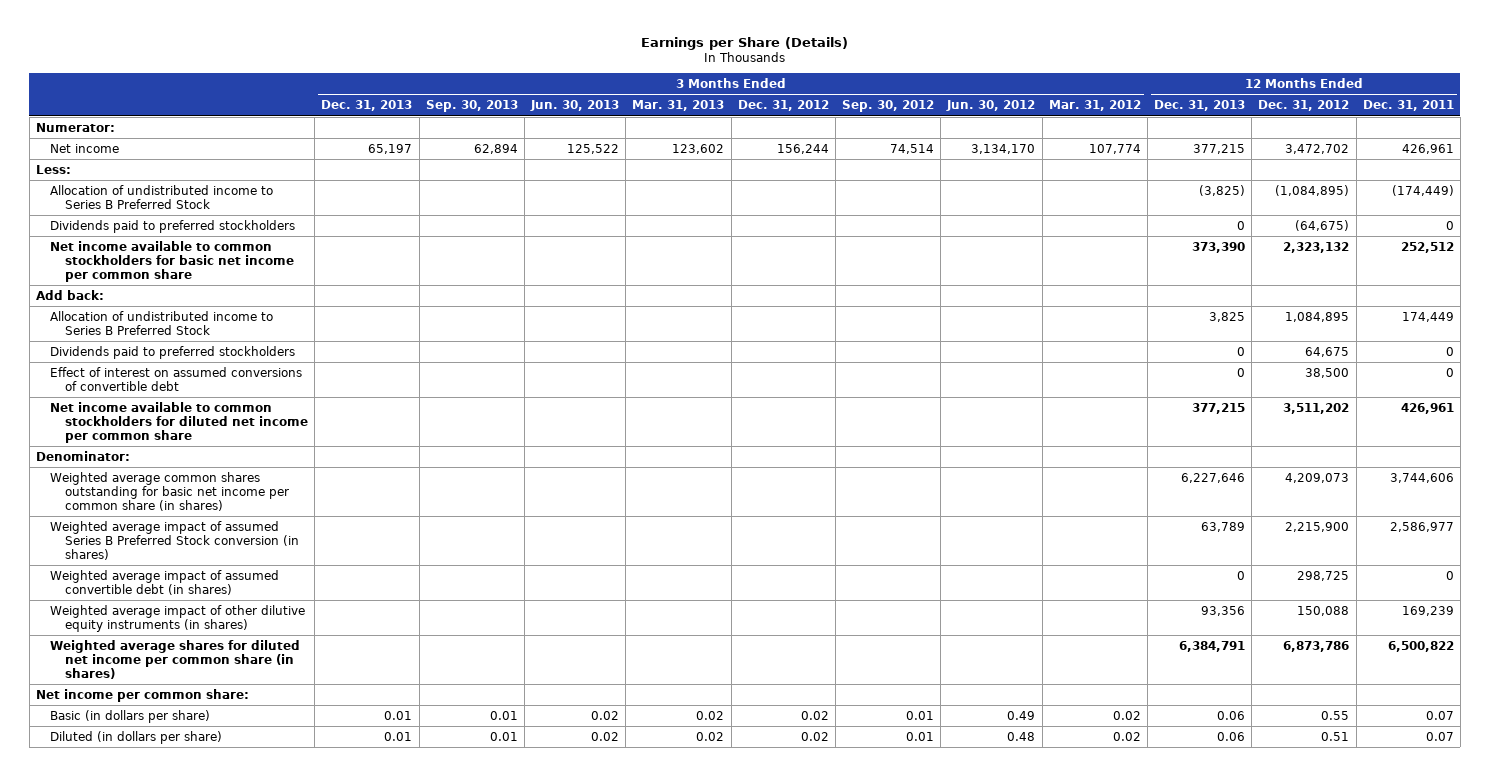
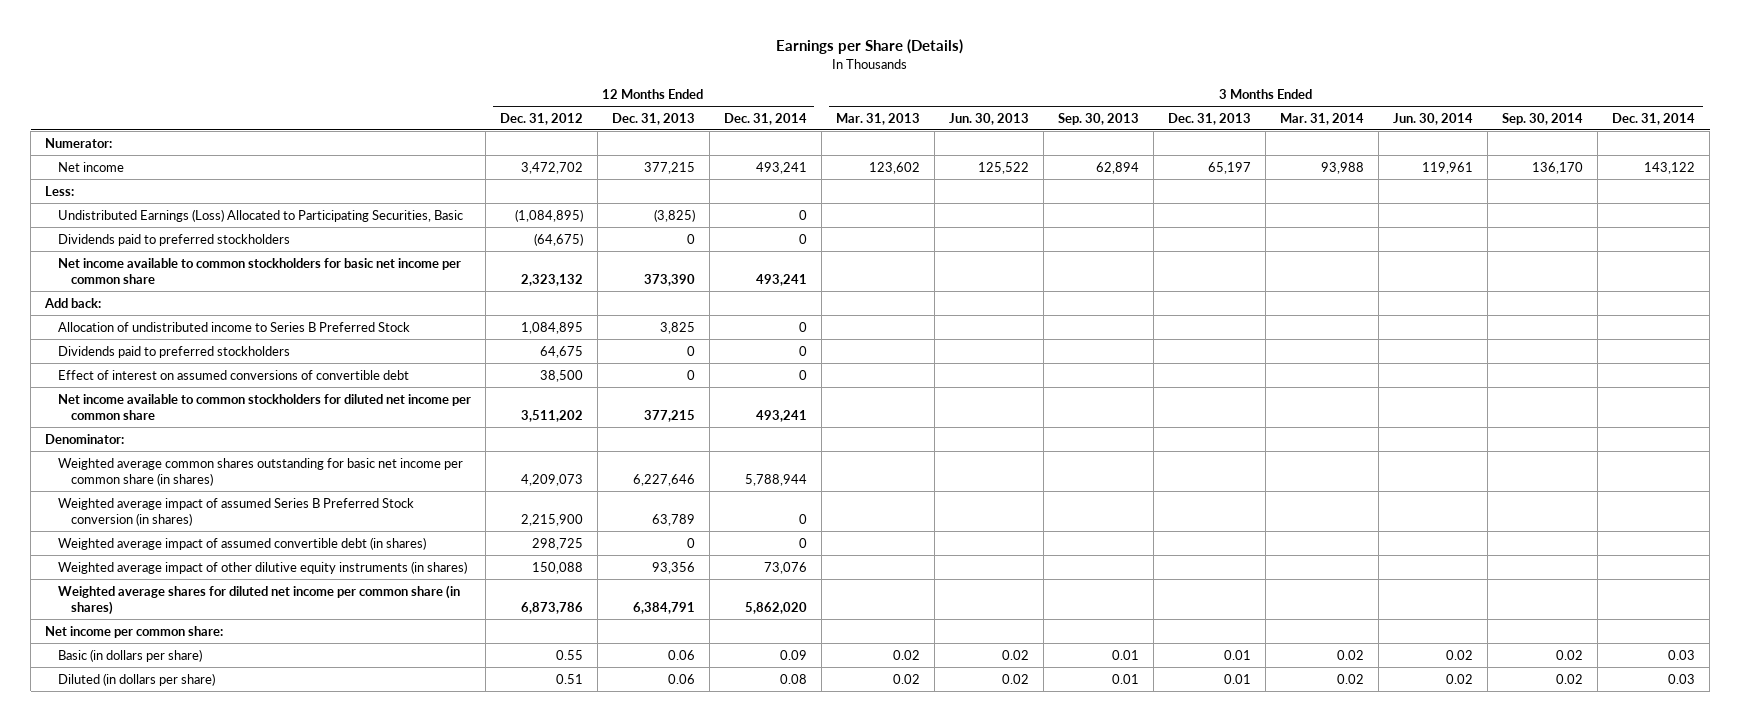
[737,100,829,112] Dec. 31, 2012 -> none
[842,100,935,113] Sep. 30, 2012 -> none
[946,100,1036,112] Jun. 30, 2012 -> none
[1048,100,1141,112] Mar. 31, 2012 -> none
[1362,100,1454,112] Dec. 31, 2011 -> none
none -> [723,112,807,125] Dec. 31, 2014
none -> [1280,112,1365,125] Mar. 31, 2014
none -> [1393,112,1474,125] Jun. 30, 2014
none -> [1502,112,1584,125] Sep. 30, 2014
none -> [1612,112,1696,125] Dec. 31, 2014
[50,184,274,209] Allocation of undistributed income to Series B Preferred Stock -> [57,208,463,222] Undistributed Earnings (Loss) Allocated to Participating Securities, Basic

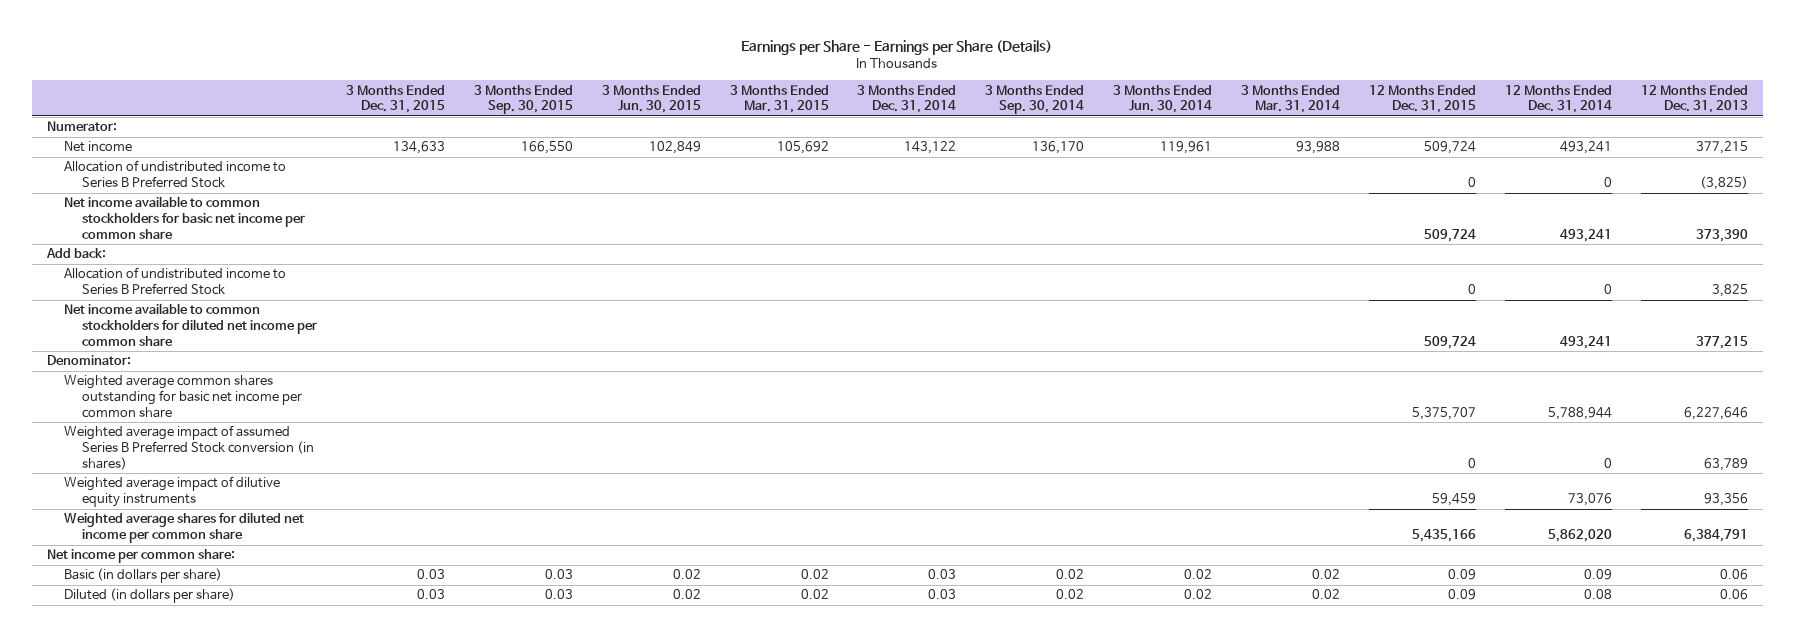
[776,39,964,55] Earnings per Share (Details) -> [741,40,1053,56] Earnings per Share - Earnings per Share (Details)
[499,112,583,125] Dec. 31, 2012 -> none
[836,112,921,125] Mar. 31, 2013 -> none
[949,112,1030,125] Jun. 30, 2013 -> none
[1058,112,1140,125] Sep. 30, 2013 -> none
[1168,112,1252,125] Dec. 31, 2013 -> none
none -> [345,84,445,114] 3 Months Ended Dec. 31, 2015
none -> [473,84,573,115] 3 Months Ended Sep. 30, 2015
none -> [601,84,701,114] 3 Months Ended Jun. 30, 2015
none -> [729,84,829,114] 3 Months Ended Mar. 31, 2015
none -> [1369,84,1477,114] 12 Months Ended Dec. 31, 2015
[45,185,75,196] Less: -> none
[57,233,290,246] Dividends paid to preferred stockholders -> none
[57,208,463,222] Undistributed Earnings (Loss) Allocated to Participating Securities, Basic -> [64,160,287,189] Allocation of undistributed income to Series B Preferred Stock
[57,345,290,358] Dividends paid to preferred stockholders -> none
[57,369,409,380] Effect of interest on assumed conversions of convertible debt -> none
[57,457,463,487] Weighted average common shares outstanding for basic net income per common share (in shares) -> [64,375,302,418] Weighted average common shares outstanding for basic net income per common share
[57,536,426,550] Weighted average impact of assumed convertible debt (in shares) -> none
[57,560,467,574] Weighted average impact of other dilutive equity instruments (in shares) -> [64,476,281,508] Weighted average impact of dilutive equity instruments
[57,584,460,616] Weighted average shares for diluted net income per common share (in shares) -> [64,512,305,544] Weighted average shares for diluted net income per common share

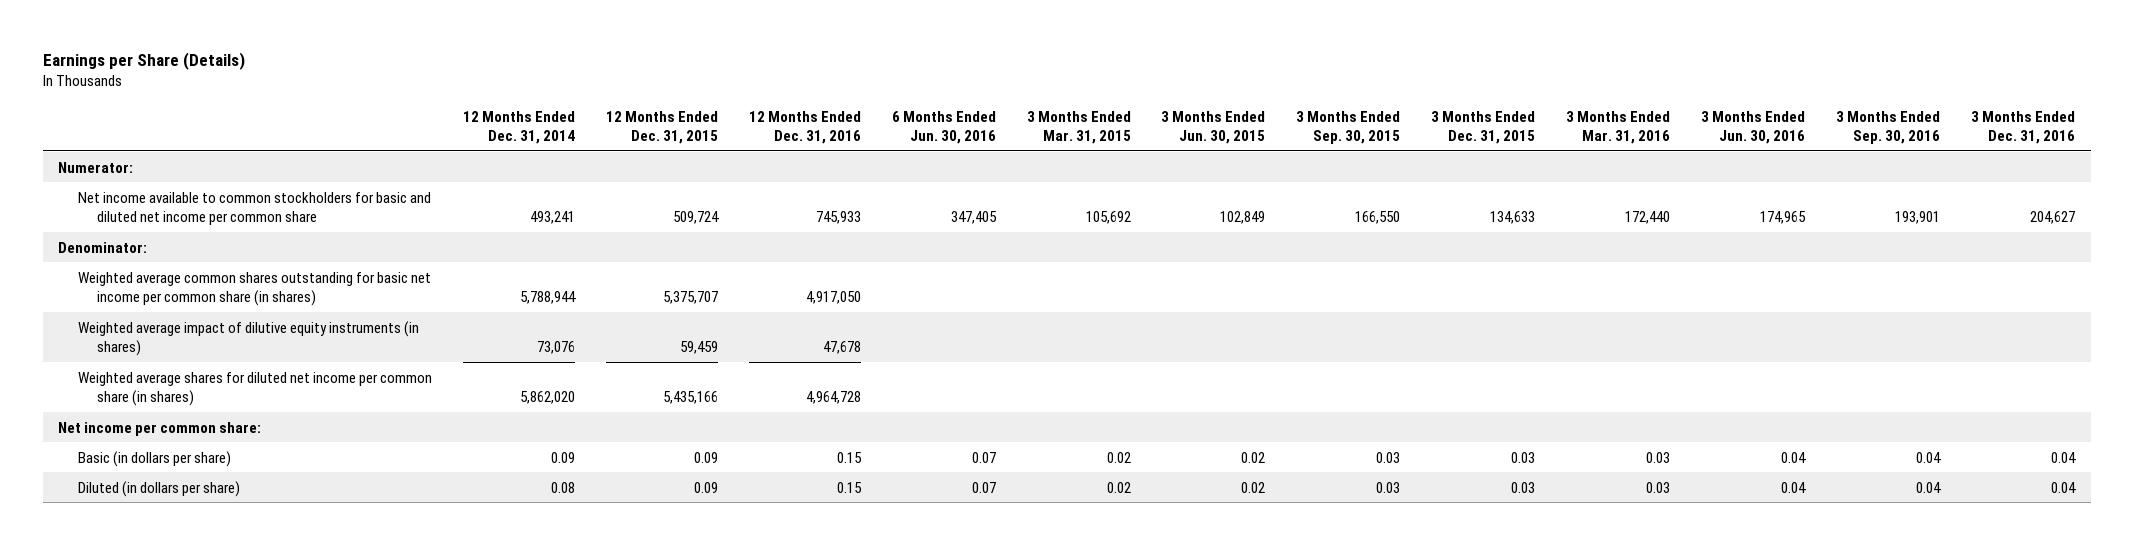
[741,40,1053,56] Earnings per Share - Earnings per Share (Details) -> [42,52,245,71] Earnings per Share (Details)
[857,84,957,114] 3 Months Ended Dec. 31, 2014 -> none
[985,84,1085,115] 3 Months Ended Sep. 30, 2014 -> none
[1113,84,1213,114] 3 Months Ended Jun. 30, 2014 -> none
[1241,84,1341,114] 3 Months Ended Mar. 31, 2014 -> none
[1641,84,1749,114] 12 Months Ended Dec. 31, 2013 -> none
none -> [748,110,861,144] 12 Months Ended Dec. 31, 2016
none -> [891,110,996,144] 6 Months Ended Jun. 30, 2016
none -> [1566,110,1671,144] 3 Months Ended Mar. 31, 2016
none -> [1701,110,1806,144] 3 Months Ended Jun. 30, 2016
none -> [1836,110,1941,144] 3 Months Ended Sep. 30, 2016
none -> [1971,110,2076,144] 3 Months Ended Dec. 31, 2016
[64,160,287,189] Allocation of undistributed income to Series B Preferred Stock -> none
[64,196,305,239] Net income available to common stockholders for basic net income per common share -> none
[45,248,106,259] Add back: -> none
[64,267,287,296] Allocation of undistributed income to Series B Preferred Stock -> none
[64,303,317,346] Net income available to common stockholders for diluted net income per common share -> none
[64,141,133,153] Net income -> [77,191,431,225] Net income available to common stockholders for basic and diluted net income per common share
[64,425,314,470] Weighted average impact of assumed Series B Preferred Stock conversion (in shares) -> none
[64,375,302,418] Weighted average common shares outstanding for basic net income per common share -> [77,271,431,306] Weighted average common shares outstanding for basic net income per common share (in shares)
[64,476,281,508] Weighted average impact of dilutive equity instruments -> [77,320,419,356] Weighted average impact of dilutive equity instruments (in shares)
[64,512,305,544] Weighted average shares for diluted net income per common share -> [77,371,432,406] Weighted average shares for diluted net income per common share (in shares)

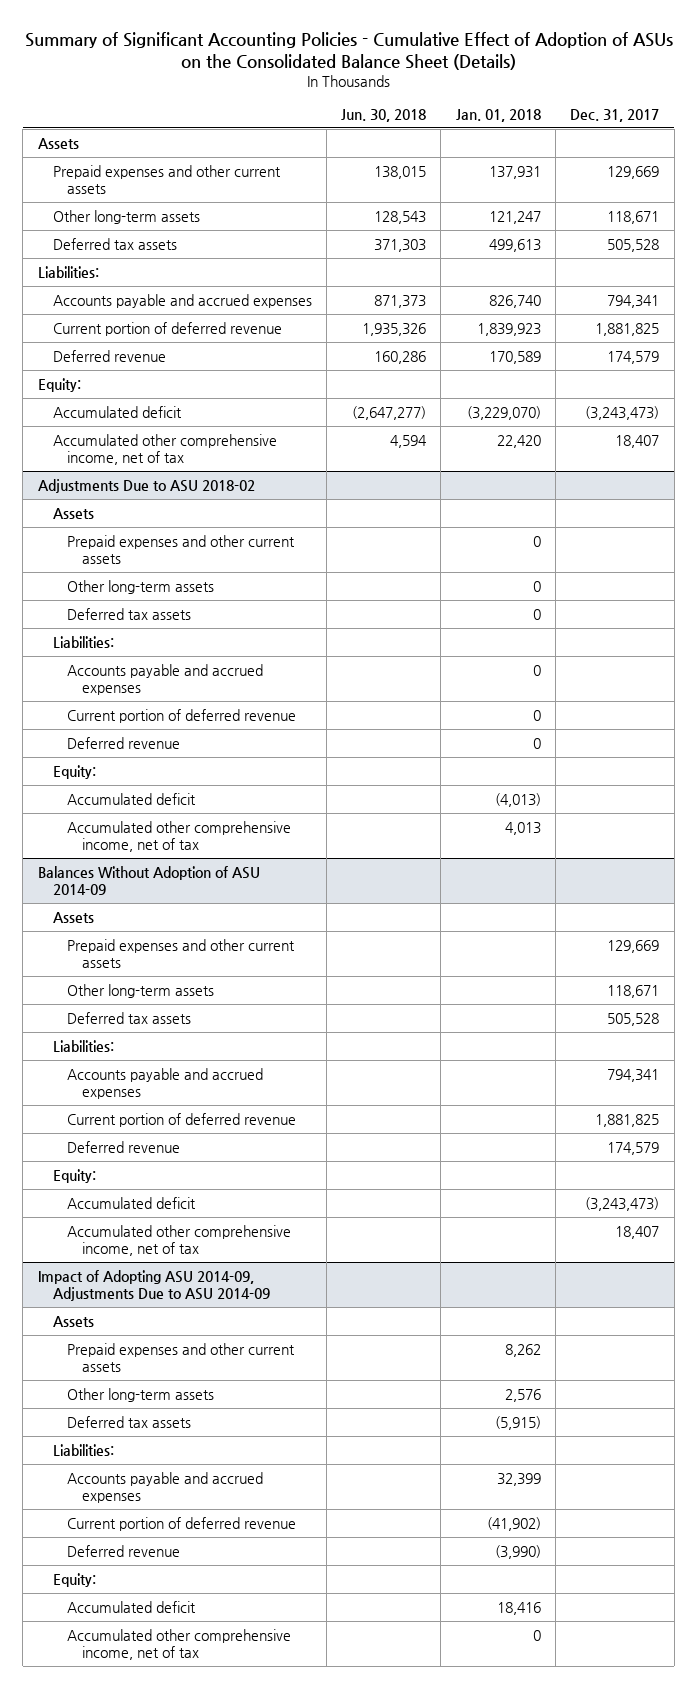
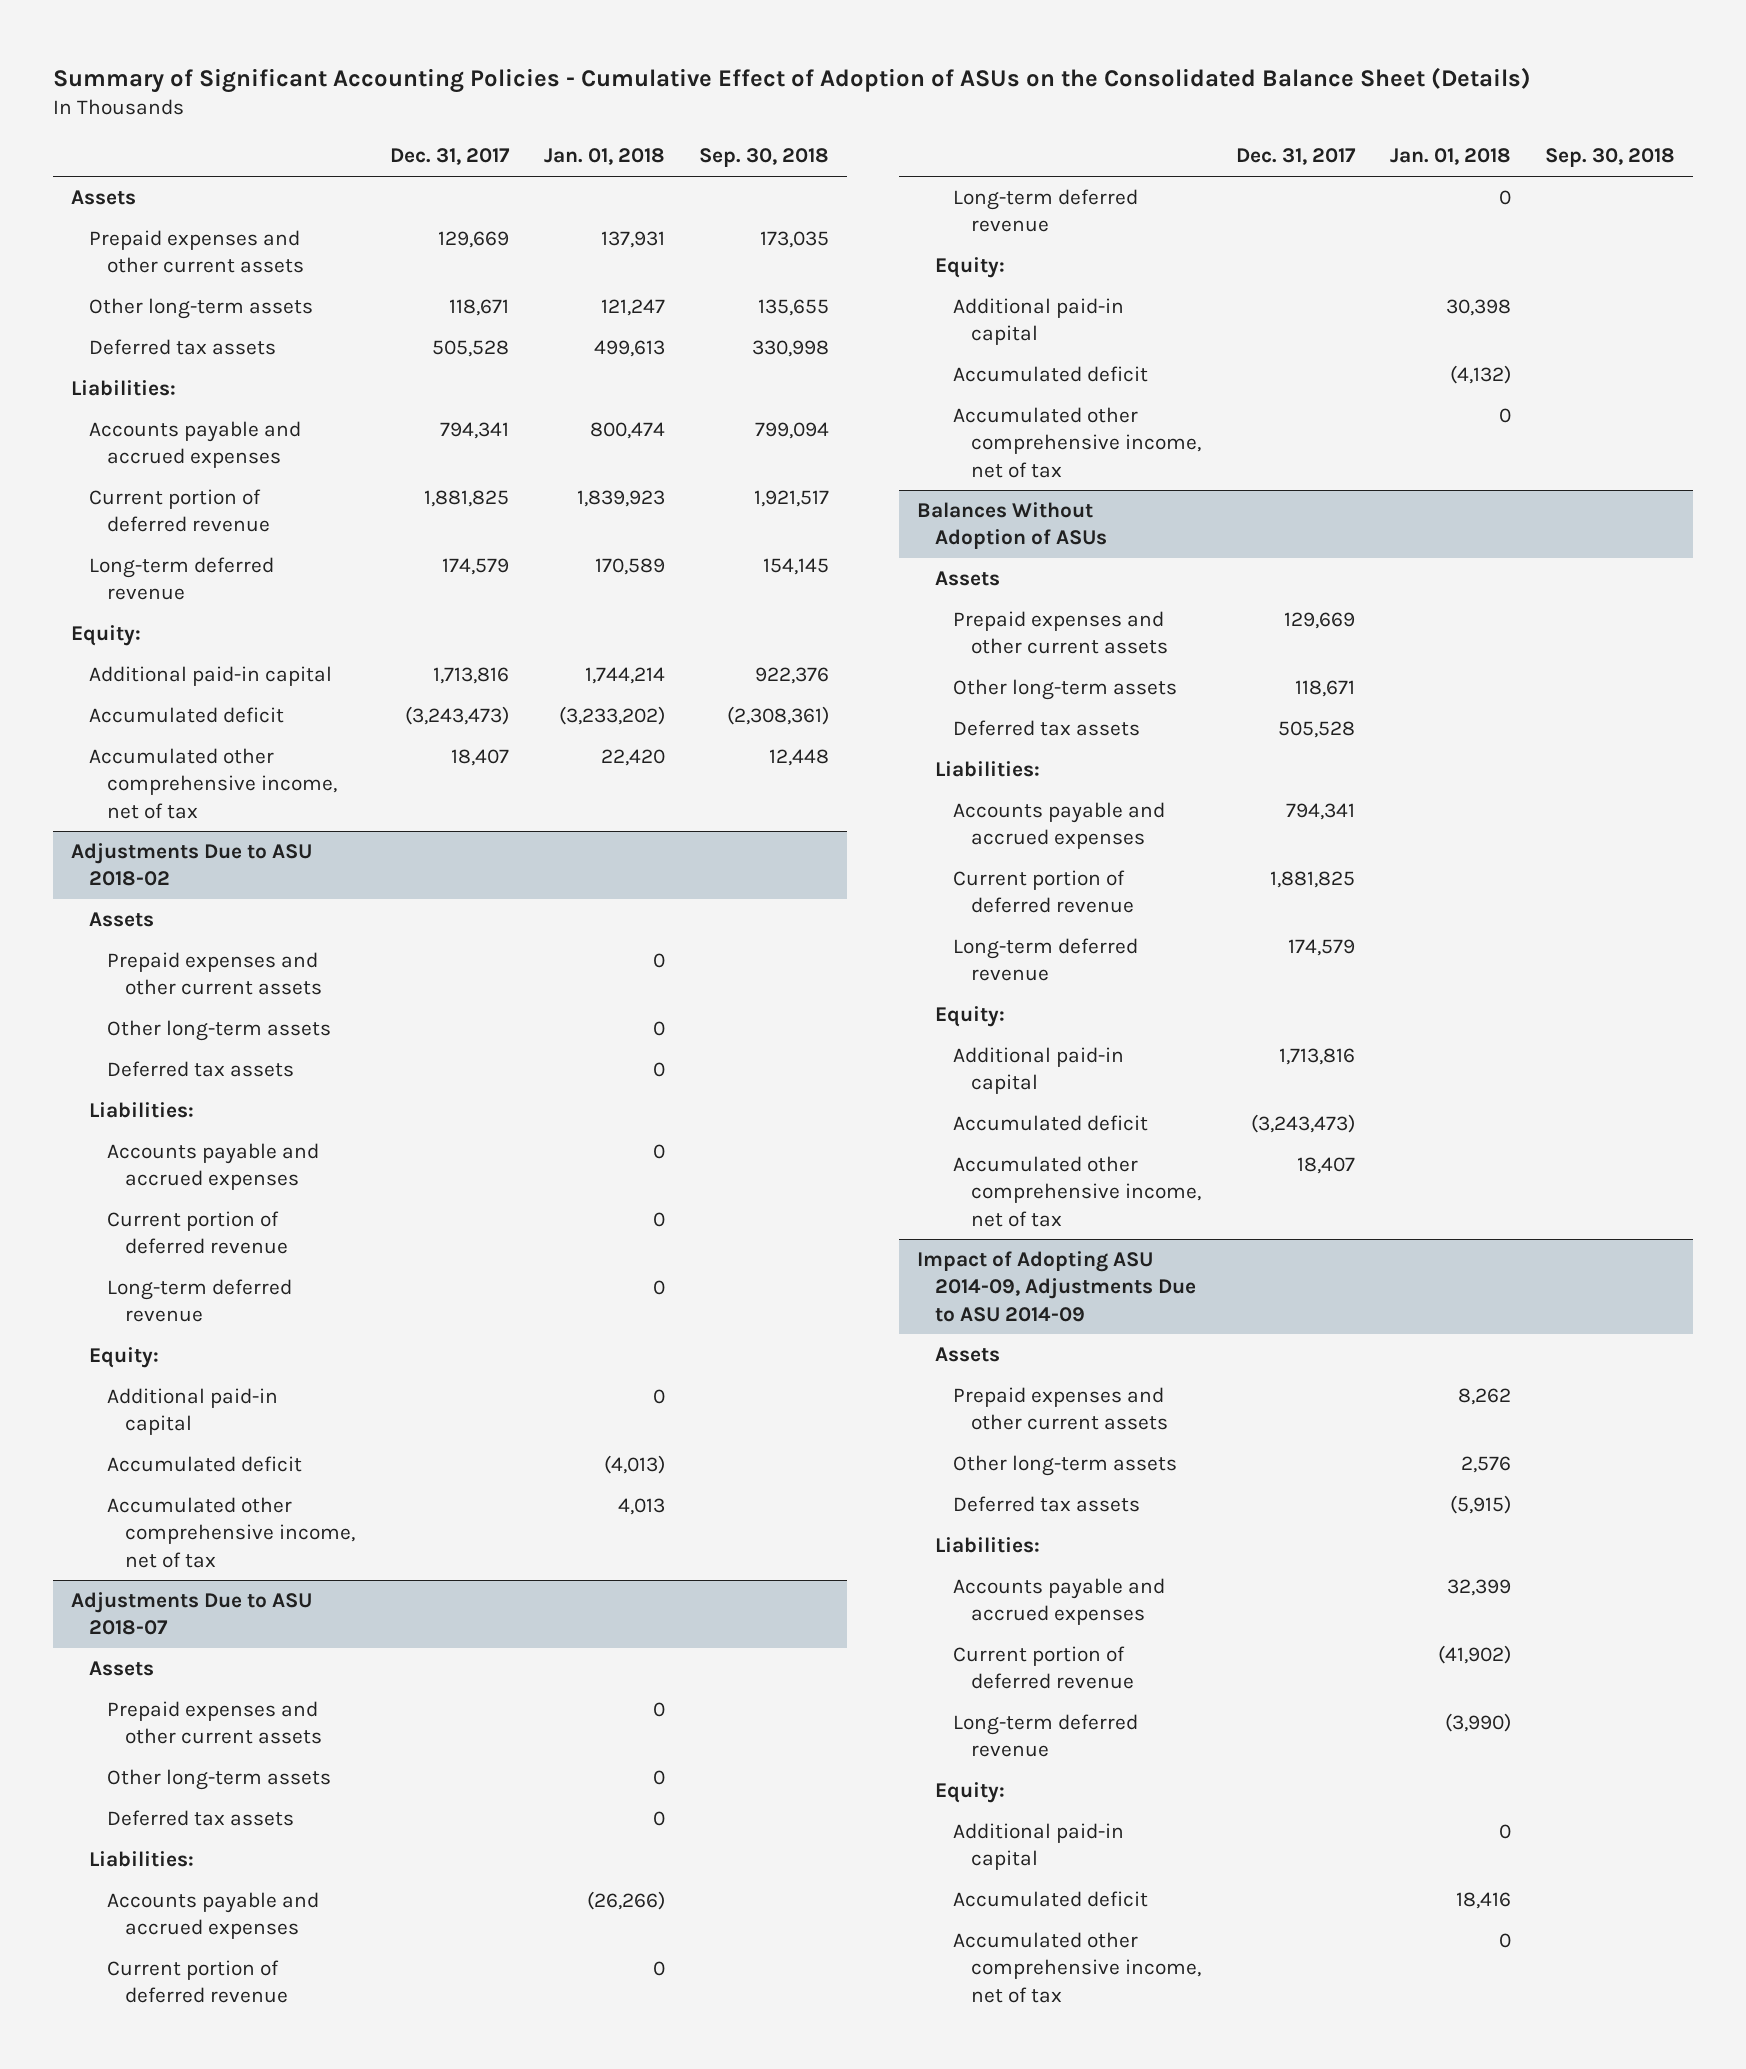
[341,108,427,122] Jun. 30, 2018 -> none
none -> [699,148,830,168] Sep. 30, 2018
[488,294,541,308] 826,740 -> [589,422,665,440] 800,474
[52,349,166,362] Deferred revenue -> [88,557,274,601] Long-term deferred revenue
none -> [88,666,332,687] Additional paid-in capital
[466,405,541,420] (3,229,070) -> [558,706,665,726] (3,233,202)
[67,736,181,749] Deferred revenue -> [107,1279,293,1323] Long-term deferred revenue
none -> [107,1388,279,1436] Additional paid-in capital
[37,865,260,895] Balances Without Adoption of ASU 2014-09 -> none
none -> [70,1592,312,1636] Adjustments Due to ASU 2018-07
none -> [107,1701,323,1745] Prepaid expenses and other current assets
none -> [107,1769,332,1791] Other long-term assets
none -> [107,1810,295,1827] Deferred tax assets
none -> [88,1851,194,1868] Liabilities:
none -> [107,1892,320,1940] Accounts payable and accrued expenses
none -> [107,1960,289,2004] Current portion of deferred revenue
none -> [952,189,1138,233] Long-term deferred revenue
none -> [934,257,1005,279] Equity:
none -> [952,298,1124,346] Additional paid-in capital
none -> [952,366,1148,383] Accumulated deficit
none -> [952,407,1202,478] Accumulated other comprehensive income, net of tax
none -> [916,502,1107,550] Balances Without Adoption of ASUs
none -> [934,571,1000,587] Assets
[67,1140,181,1153] Deferred revenue -> [952,938,1138,982] Long-term deferred revenue
none -> [952,1047,1124,1095] Additional paid-in capital
[67,1544,181,1557] Deferred revenue -> [952,1714,1138,1758] Long-term deferred revenue
none -> [952,1823,1124,1871] Additional paid-in capital

